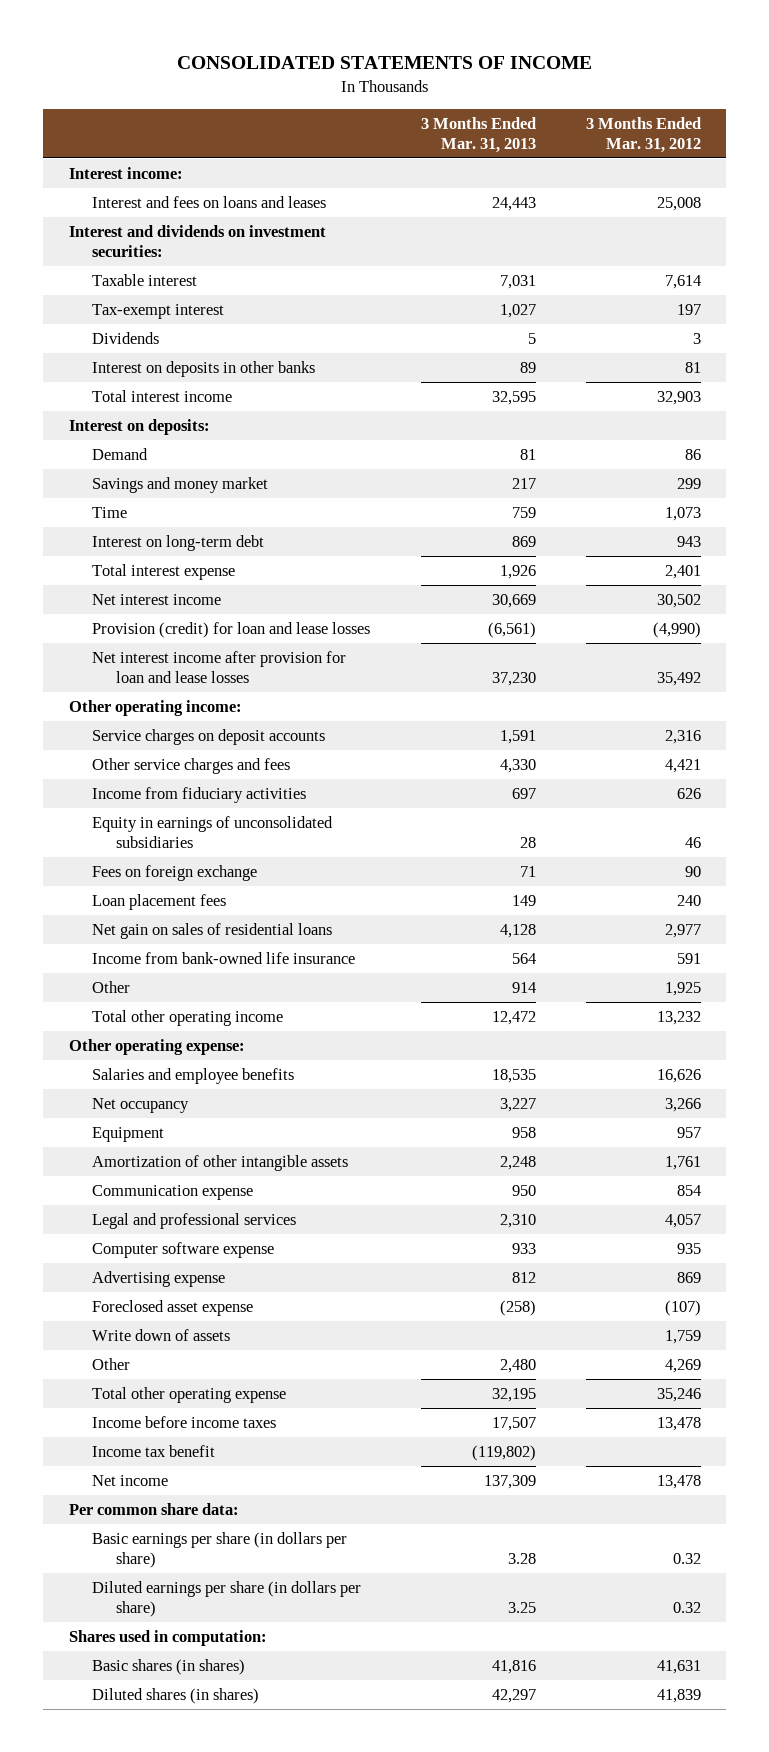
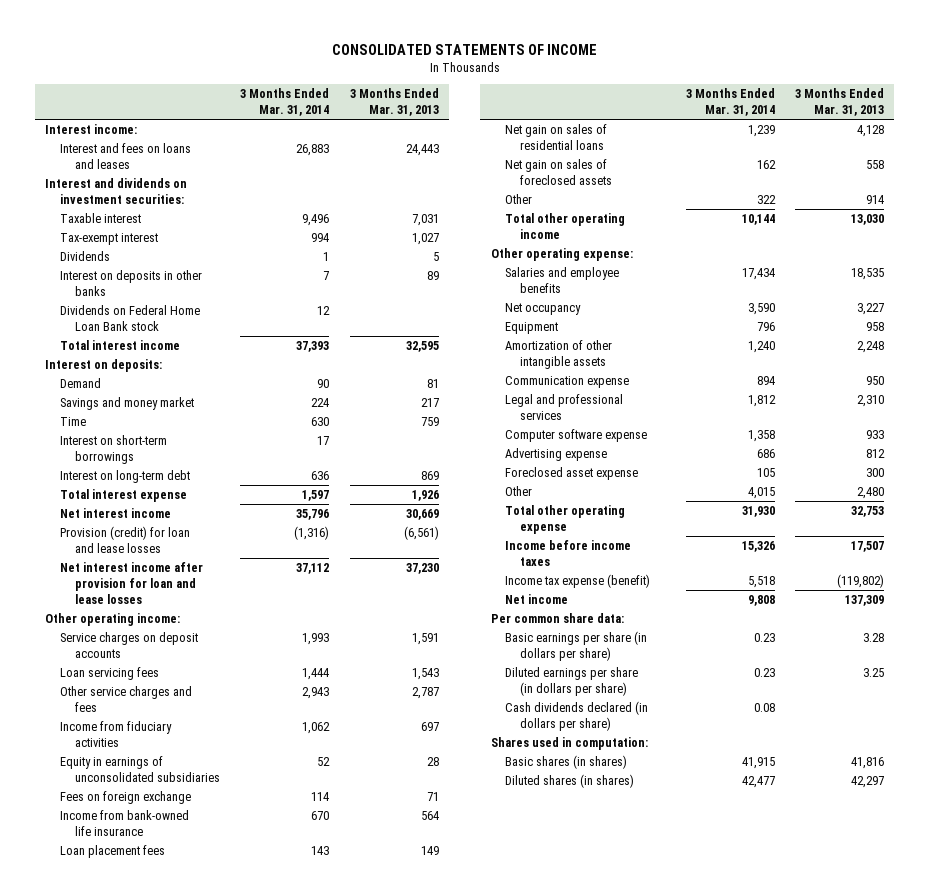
[585,116,701,153] 3 Months Ended Mar. 31, 2012 -> none
none -> [240,88,330,117] 3 Months Ended Mar. 31, 2014
none -> [60,305,201,332] Dividends on Federal Home Loan Bank stock
none -> [60,435,168,465] Interest on short-term borrowings
none -> [60,667,160,681] Loan servicing fees
[499,759,536,774] 4,330 -> [411,687,439,700] 2,787
[92,952,356,965] Income from bank-owned life insurance -> [60,810,190,837] Income from bank-owned life insurance
none -> [505,159,613,186] Net gain on sales of foreclosed assets
[491,1011,536,1026] 12,472 -> [850,214,884,226] 13,030
[92,1329,231,1342] Write down of assets -> none
[499,1300,536,1317] (258) -> [865,468,884,478] 300
[491,1388,536,1403] 32,195 -> [850,506,884,518] 32,753
[92,1445,216,1458] Income tax benefit -> [505,574,651,589] Income tax expense (benefit)
none -> [505,701,649,732] Cash dividends declared (in dollars per share)

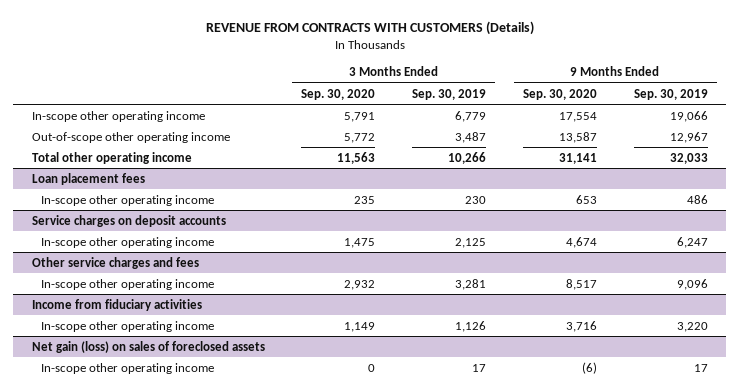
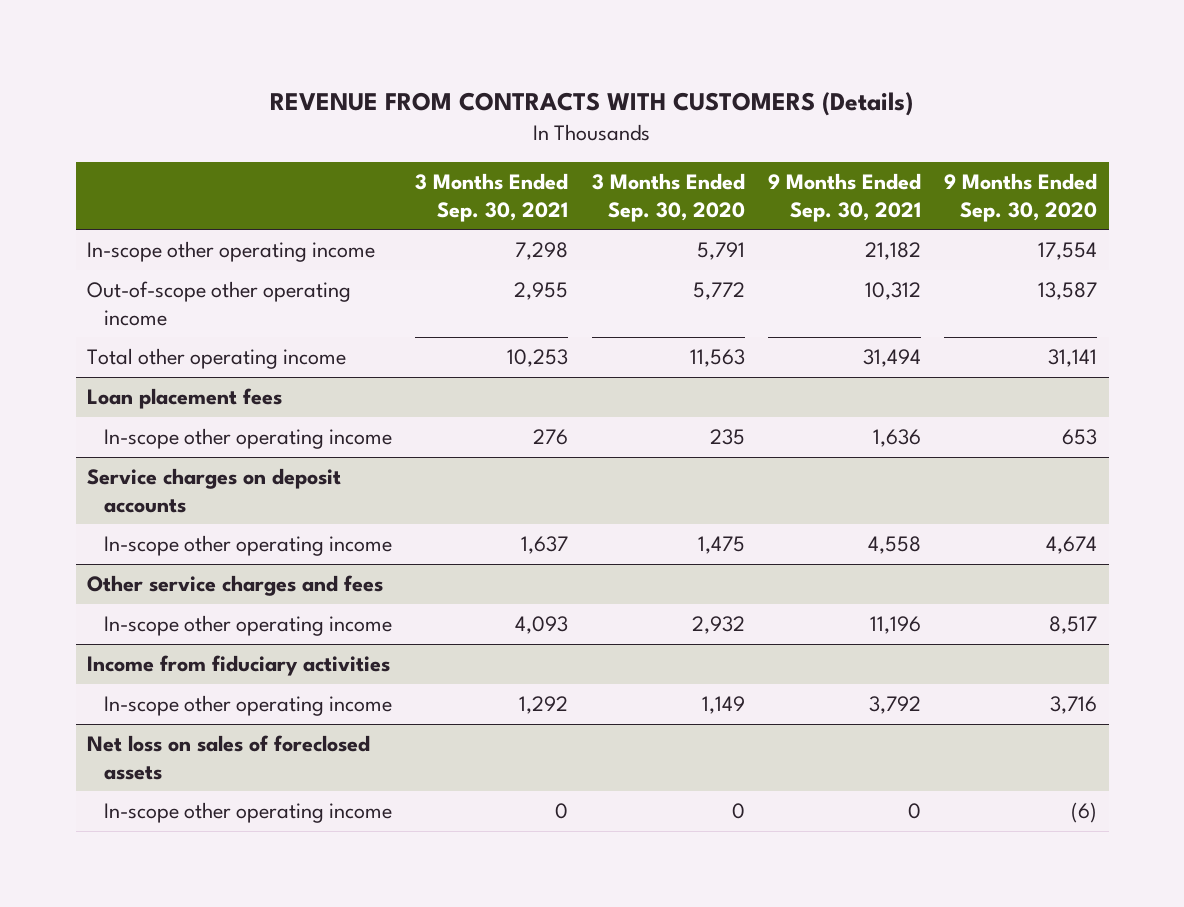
[412,88,487,100] Sep. 30, 2019 -> none
[633,88,708,100] Sep. 30, 2019 -> none
none -> [415,172,569,222] 3 Months Ended Sep. 30, 2021
none -> [767,172,921,222] 9 Months Ended Sep. 30, 2021
[31,340,265,353] Net gain (loss) on sales of foreclosed assets -> [87,735,371,780] Net loss on sales of foreclosed assets

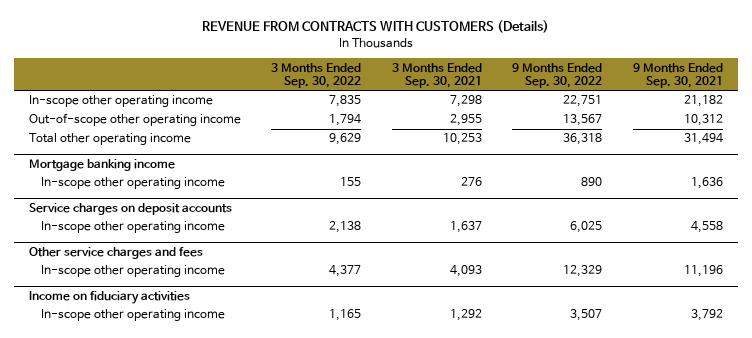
[591,172,745,222] 3 Months Ended Sep. 30, 2020 -> none
[944,172,1098,222] 9 Months Ended Sep. 30, 2020 -> none
none -> [271,62,362,89] 3 Months Ended Sep. 30, 2022
none -> [512,62,603,89] 9 Months Ended Sep. 30, 2022
[87,388,283,410] Loan placement fees -> [28,159,175,172] Mortgage banking income
[87,655,391,677] Income from fiduciary activities -> [28,291,190,305] Income on fiduciary activities
[87,735,371,780] Net loss on sales of foreclosed assets -> none
[103,802,392,824] In-scope other operating income -> none

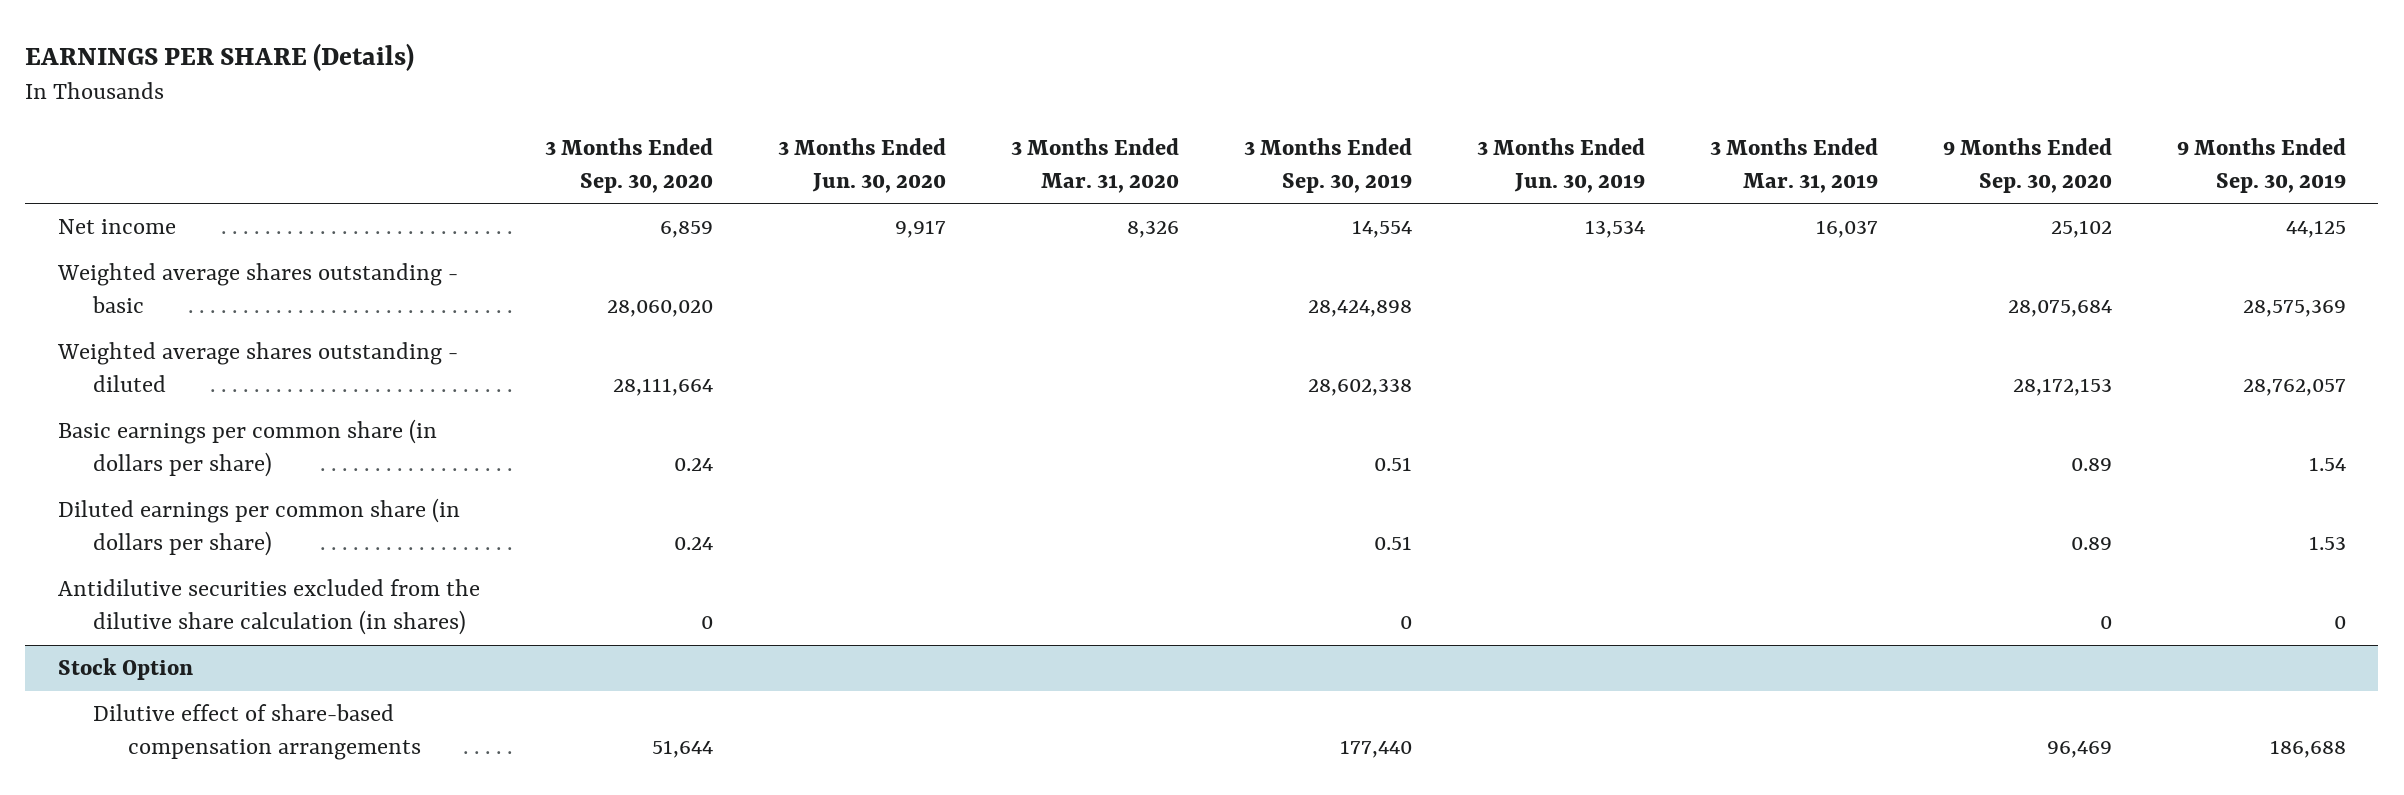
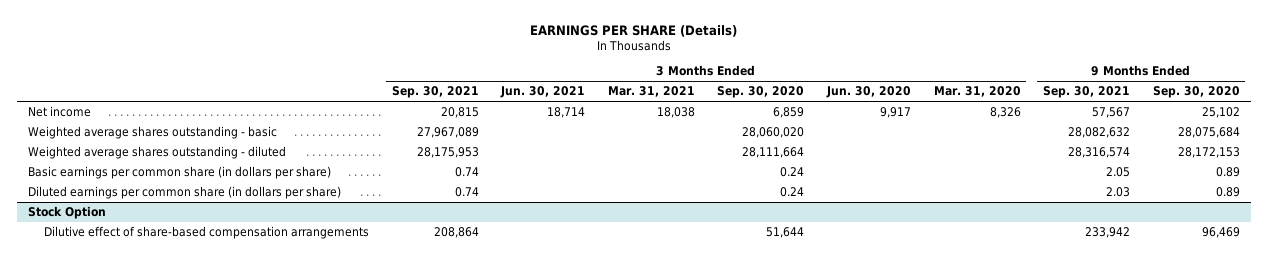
[1243,137,1412,194] 3 Months Ended Sep. 30, 2019 -> none
[1476,137,1645,194] 3 Months Ended Jun. 30, 2019 -> none
[1709,137,1878,194] 3 Months Ended Mar. 31, 2019 -> none
[2176,137,2346,194] 9 Months Ended Sep. 30, 2019 -> none
none -> [391,86,479,99] Sep. 30, 2021
none -> [500,86,586,99] Jun. 30, 2021
none -> [607,86,695,98] Mar. 31, 2021
none -> [1043,86,1131,99] Sep. 30, 2021
[57,579,480,636] Antidilutive securities excluded from the dilutive share calculation (in shares) -> none

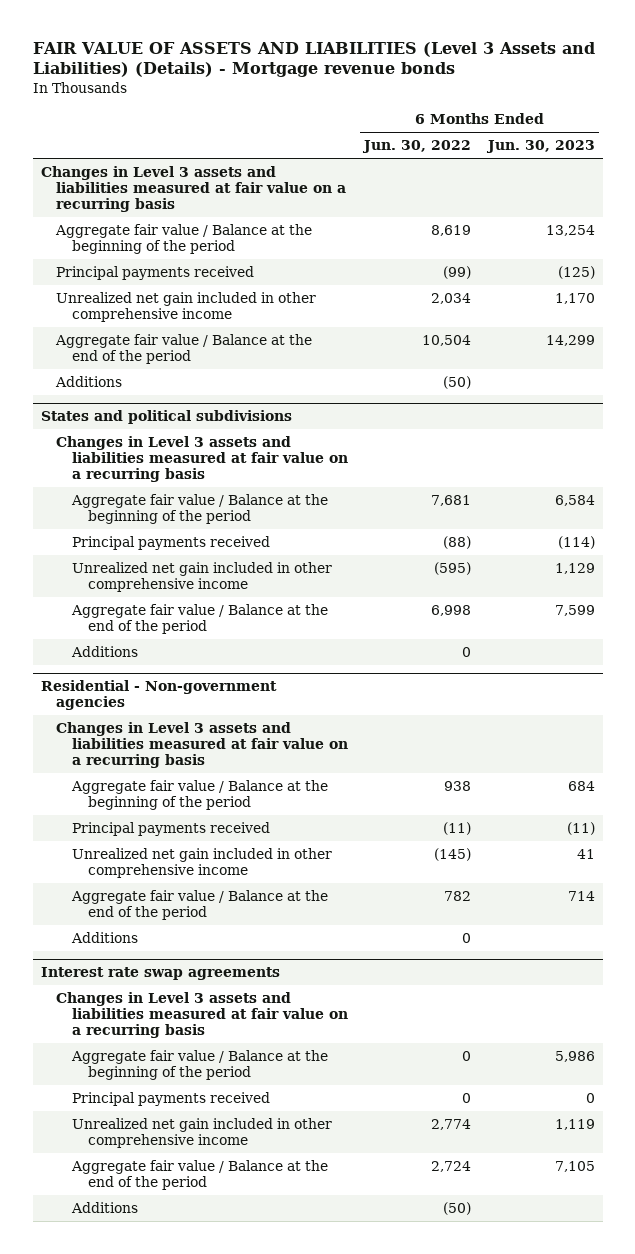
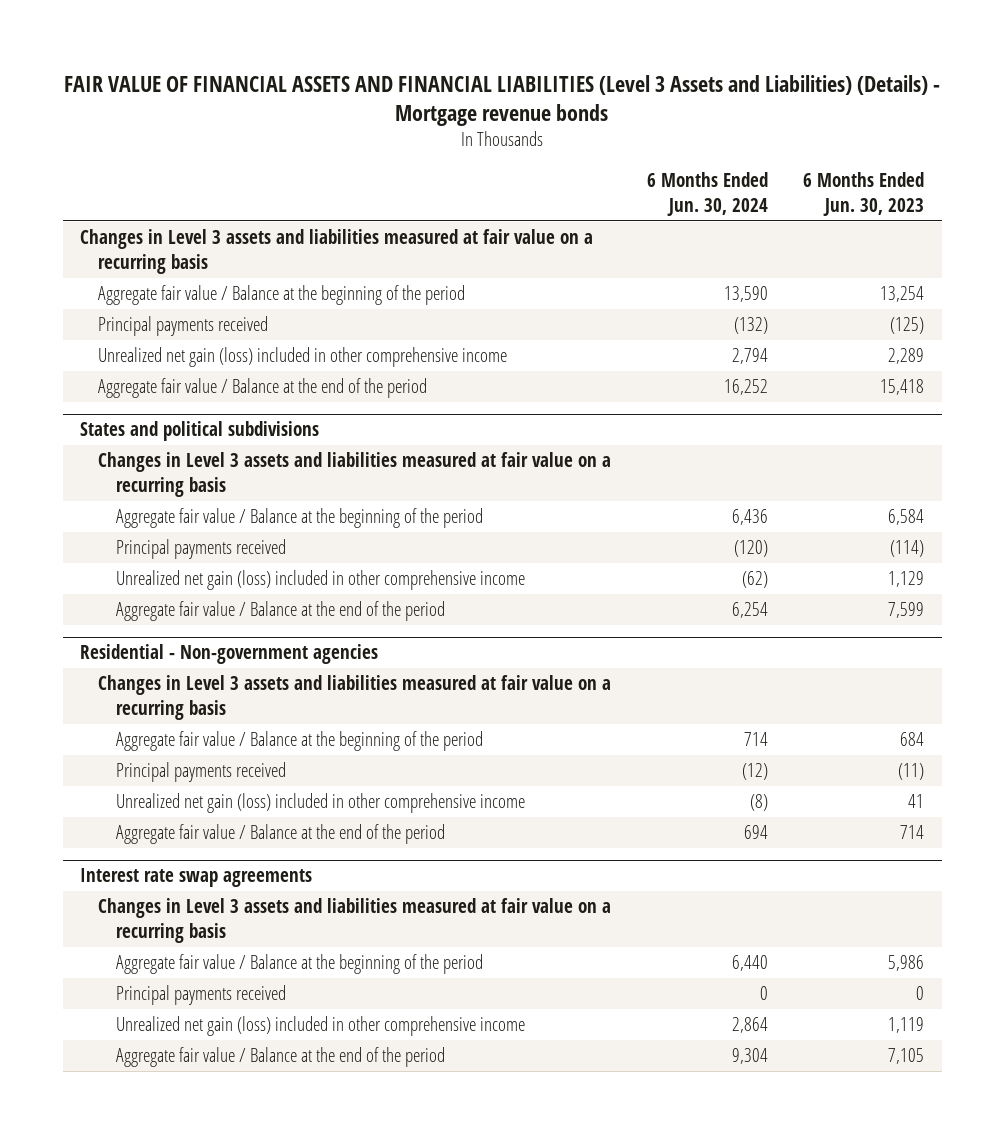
[32,41,595,78] FAIR VALUE OF ASSETS AND LIABILITIES (Level 3 Assets and Liabilities) (Details) - Mortgage revenue bonds -> [64,74,941,126] FAIR VALUE OF FINANCIAL ASSETS AND FINANCIAL LIABILITIES (Level 3 Assets and Liabilities) (Details) - Mortgage revenue bonds
[362,140,472,154] Jun. 30, 2022 -> none
none -> [646,172,768,216] 6 Months Ended Jun. 30, 2024
[55,375,123,387] Additions -> none
[56,291,317,323] Unrealized net gain included in other comprehensive income -> [98,347,508,368] Unrealized net gain (loss) included in other comprehensive income
[554,292,595,304] 1,170 -> [888,348,925,365] 2,289
[545,334,595,346] 14,299 -> [880,379,925,396] 15,418
[72,561,333,593] Unrealized net gain included in other comprehensive income -> [116,570,526,591] Unrealized net gain (loss) included in other comprehensive income
[71,645,139,657] Additions -> none
[72,847,333,879] Unrealized net gain included in other comprehensive income -> [116,793,526,814] Unrealized net gain (loss) included in other comprehensive income
[71,931,139,943] Additions -> none
[72,1117,333,1149] Unrealized net gain included in other comprehensive income -> [116,1016,526,1037] Unrealized net gain (loss) included in other comprehensive income
[71,1201,139,1213] Additions -> none

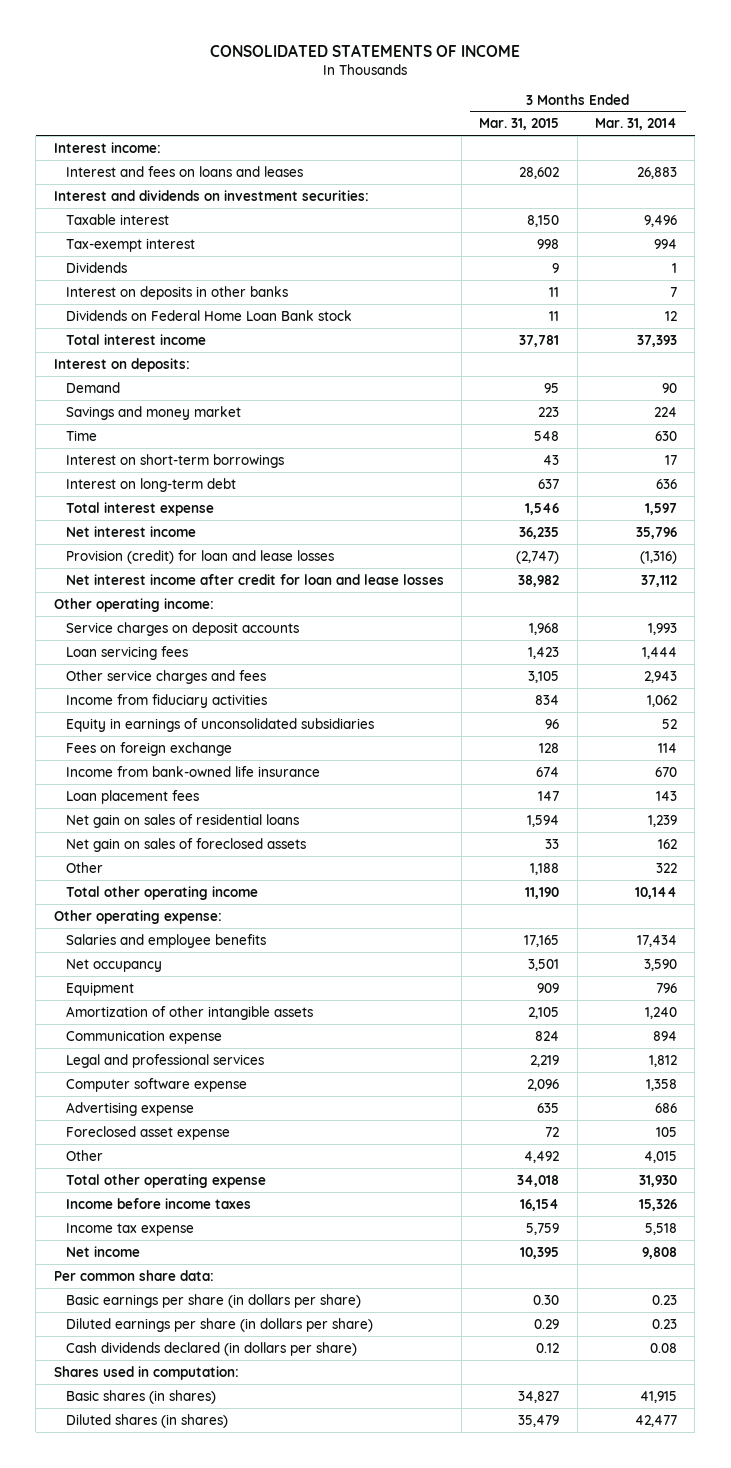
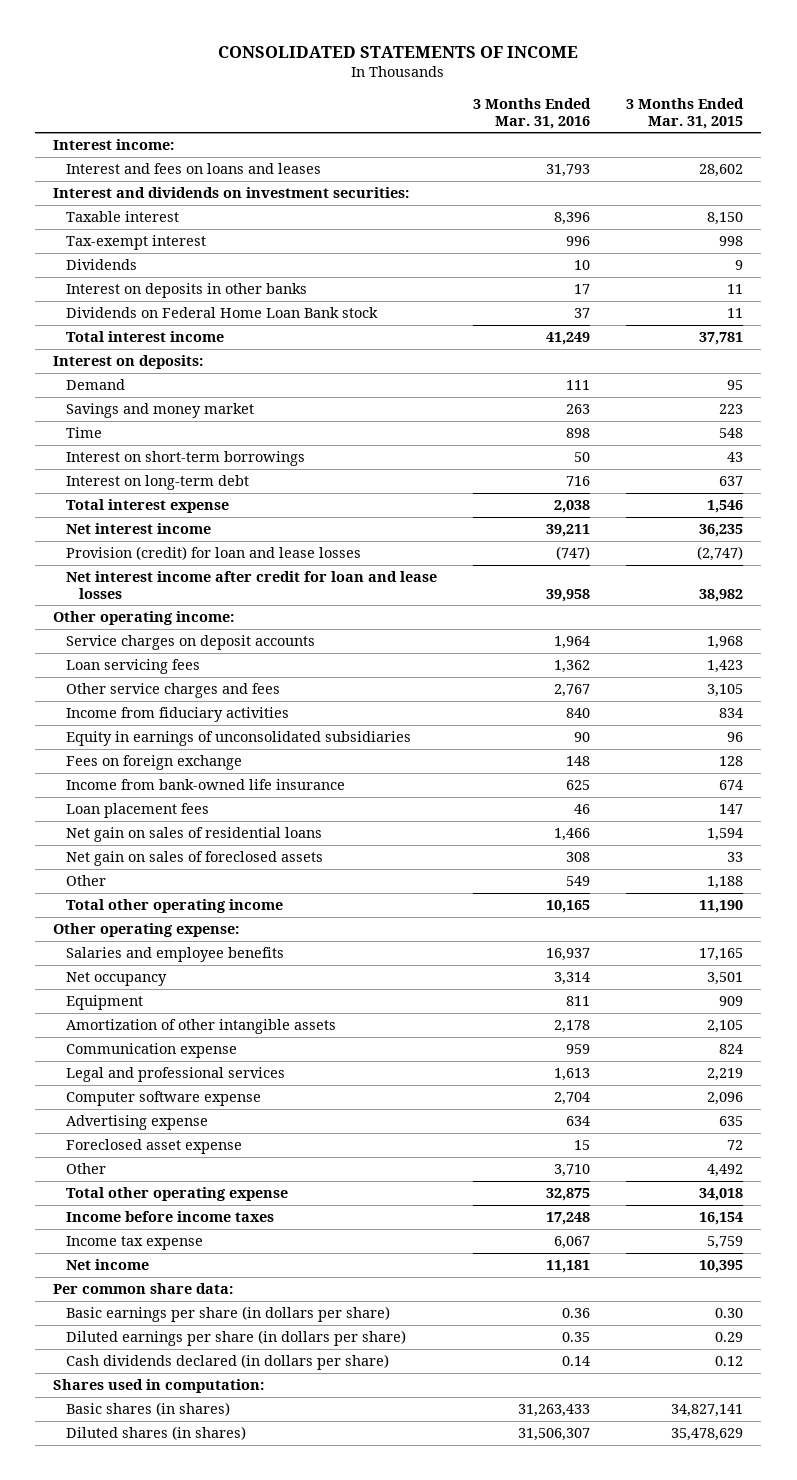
[594,118,677,131] Mar. 31, 2014 -> none
none -> [473,97,592,129] 3 Months Ended Mar. 31, 2016
[518,1390,560,1403] 34,827 -> [671,1403,744,1417] 34,827,141
[518,1414,560,1427] 35,479 -> [671,1427,744,1441] 35,478,629

